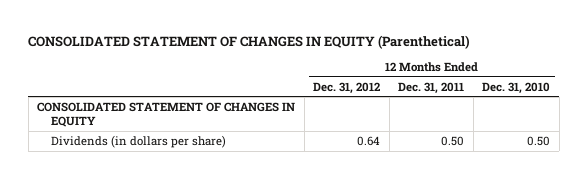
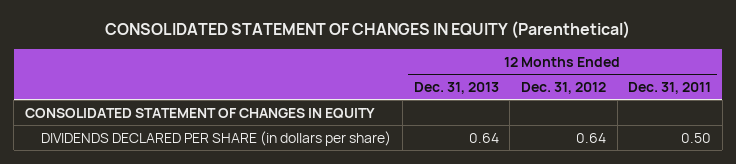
[482,81,551,94] Dec. 31, 2010 -> none
none -> [413,81,499,94] Dec. 31, 2013
[51,134,227,148] Dividends (in dollars per share) -> [41,130,392,146] DIVIDENDS DECLARED PER SHARE (in dollars per share)

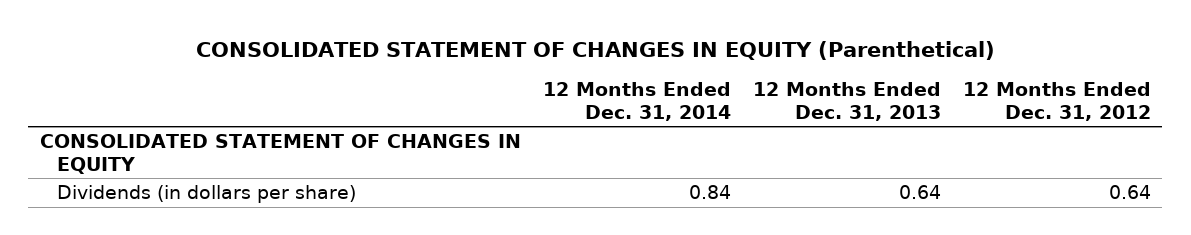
[628,81,712,94] Dec. 31, 2011 -> none
none -> [542,82,731,121] 12 Months Ended Dec. 31, 2014
[41,130,392,146] DIVIDENDS DECLARED PER SHARE (in dollars per share) -> [57,185,357,204] Dividends (in dollars per share)

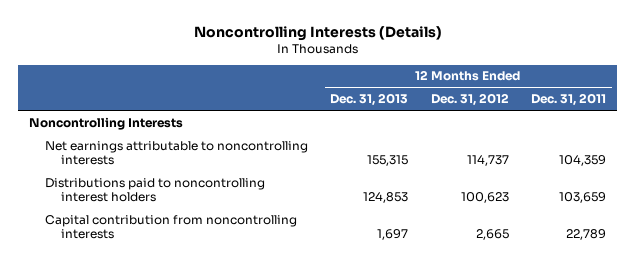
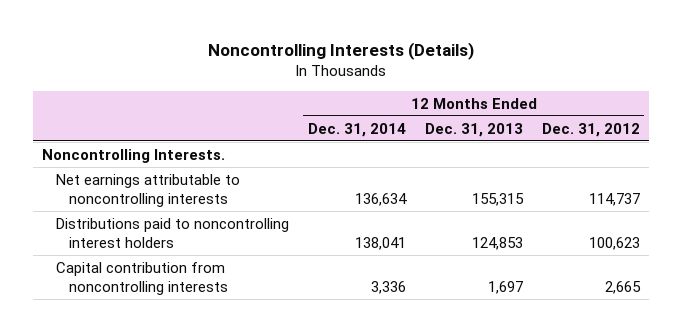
[531,93,607,107] Dec. 31, 2011 -> none
none -> [307,122,406,137] Dec. 31, 2014
[29,116,184,130] Noncontrolling Interests -> [42,148,226,163] Noncontrolling Interests.

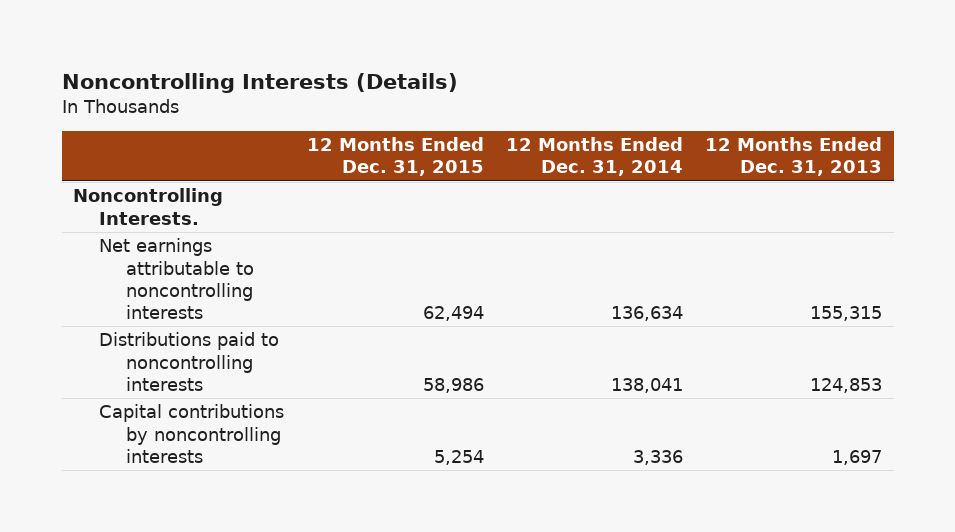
[541,122,640,137] Dec. 31, 2012 -> none
none -> [306,136,484,177] 12 Months Ended Dec. 31, 2015
[55,217,289,248] Distributions paid to noncontrolling interest holders -> [99,332,280,391] Distributions paid to noncontrolling interests
[55,261,228,295] Capital contribution from noncontrolling interests -> [99,404,285,463] Capital contributions by noncontrolling interests

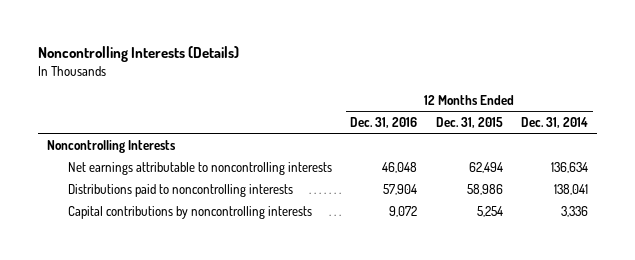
[705,136,883,177] 12 Months Ended Dec. 31, 2013 -> none
none -> [350,117,418,129] Dec. 31, 2016
[72,188,223,225] Noncontrolling Interests. -> [46,139,176,153] Noncontrolling Interests

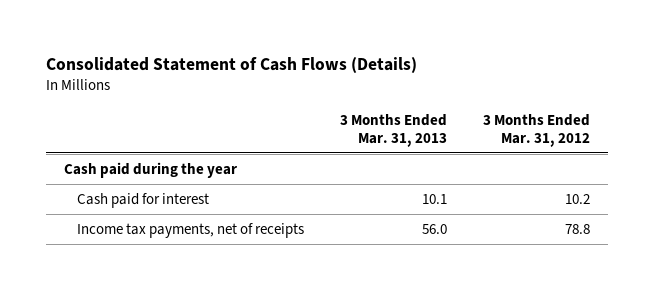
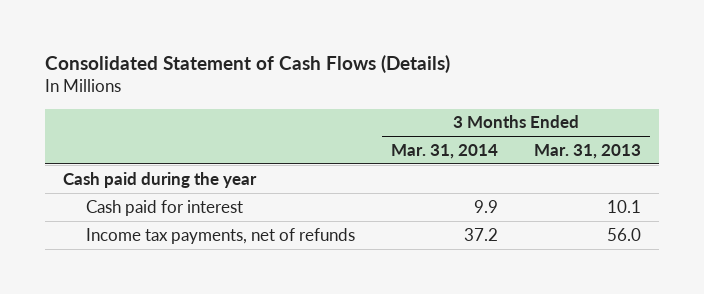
[483,113,591,148] 3 Months Ended Mar. 31, 2012 -> none
none -> [390,143,498,159] Mar. 31, 2014
[77,222,305,238] Income tax payments, net of receipts -> [85,227,355,244] Income tax payments, net of refunds

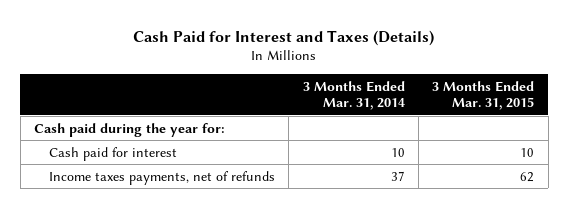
[45,55,451,74] Consolidated Statement of Cash Flows (Details) -> [133,29,435,46] Cash Paid for Interest and Taxes (Details)
[533,143,641,159] Mar. 31, 2013 -> none
none -> [432,80,535,111] 3 Months Ended Mar. 31, 2015
[63,171,258,188] Cash paid during the year -> [33,122,225,137] Cash paid during the year for:
[473,199,498,213] 9.9 -> [390,147,405,157] 10
[85,227,355,244] Income tax payments, net of refunds -> [49,170,276,185] Income taxes payments, net of refunds
[463,227,498,241] 37.2 -> [390,170,405,181] 37

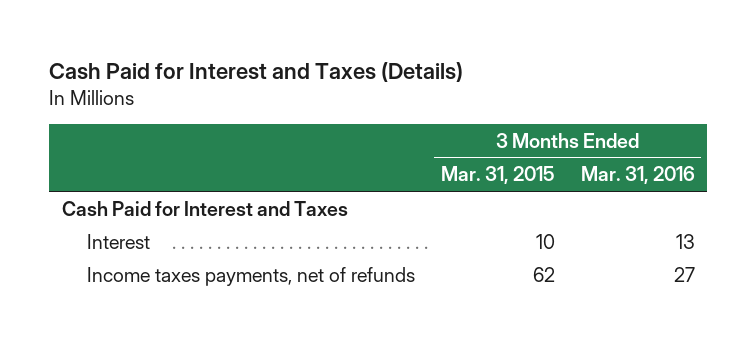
[302,80,405,111] 3 Months Ended Mar. 31, 2014 -> none
none -> [580,166,695,185] Mar. 31, 2016
[33,122,225,137] Cash paid during the year for: -> none
none -> [61,200,348,216] Cash Paid for Interest and Taxes
[49,146,178,161] Cash paid for interest -> [87,233,151,249] Interest

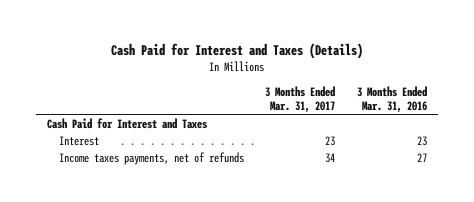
[440,166,555,185] Mar. 31, 2015 -> none
none -> [265,85,336,113] 3 Months Ended Mar. 31, 2017
[675,233,695,249] 13 -> [416,135,427,146] 23

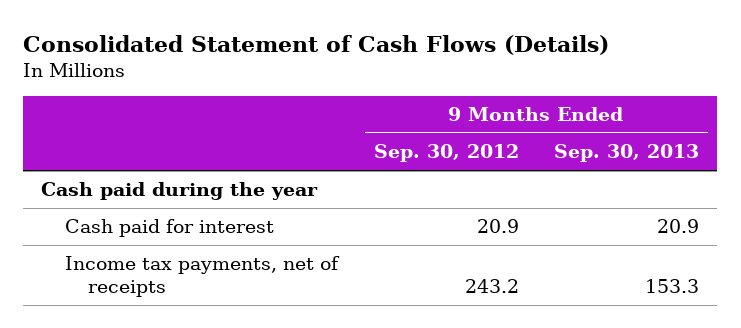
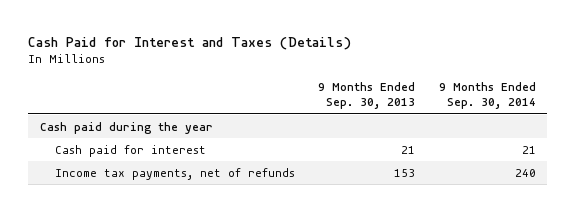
[23,35,610,56] Consolidated Statement of Cash Flows (Details) -> [27,36,351,50] Cash Paid for Interest and Taxes (Details)
[373,144,519,163] Sep. 30, 2012 -> none
none -> [438,81,536,110] 9 Months Ended Sep. 30, 2014
[657,219,700,234] 20.9 -> [401,145,416,154] 21
[64,256,340,298] Income tax payments, net of receipts -> [54,167,295,180] Income tax payments, net of refunds
[645,279,700,294] 153.3 -> [394,168,416,177] 153

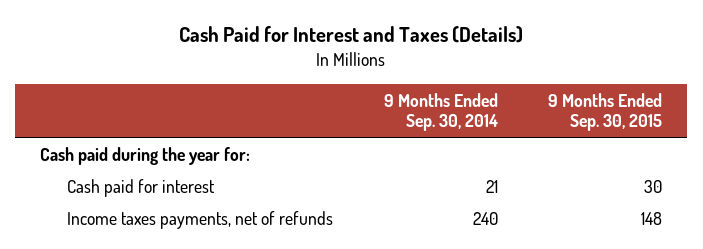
[318,81,416,110] 9 Months Ended Sep. 30, 2013 -> none
none -> [548,92,663,132] 9 Months Ended Sep. 30, 2015
[39,121,213,134] Cash paid during the year -> [40,146,251,165] Cash paid during the year for:
[54,167,295,180] Income tax payments, net of refunds -> [67,210,334,229] Income taxes payments, net of refunds

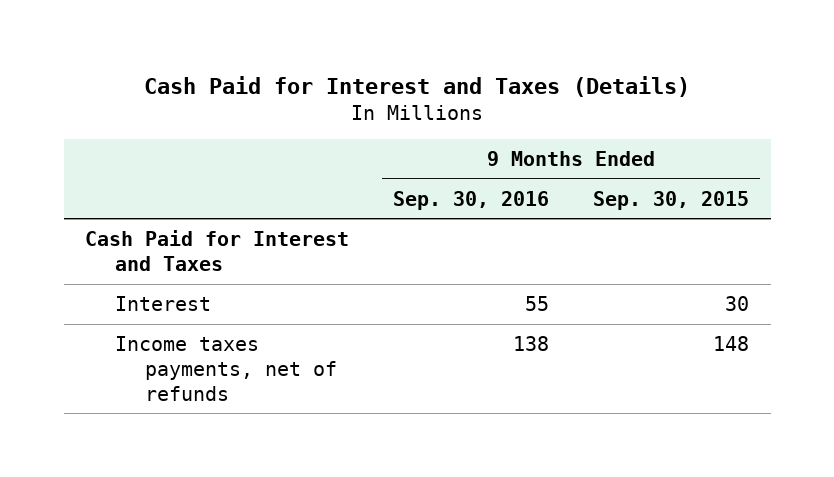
[383,92,498,132] 9 Months Ended Sep. 30, 2014 -> none
none -> [393,190,550,210] Sep. 30, 2016
[40,146,251,165] Cash paid during the year for: -> none
none -> [85,229,350,271] Cash Paid for Interest and Taxes
[67,178,216,197] Cash paid for interest -> [115,295,212,311] Interest

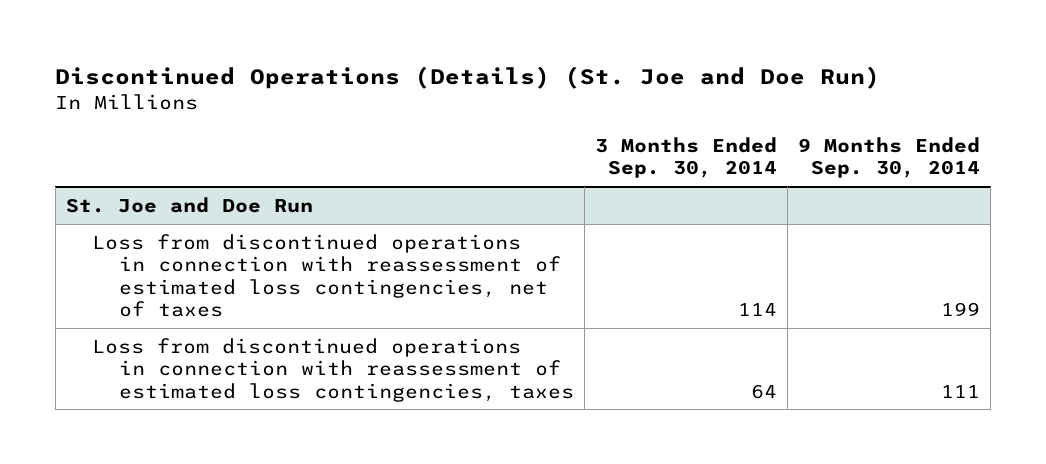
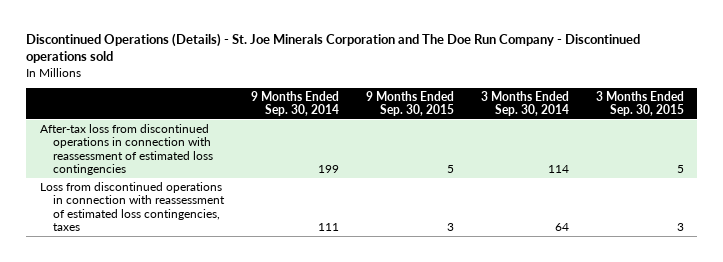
[55,65,881,89] Discontinued Operations (Details) (St. Joe and Doe Run) -> [26,32,641,64] Discontinued Operations (Details) - St. Joe Minerals Corporation and The Doe Run Company - Discontinued operations sold
none -> [366,90,455,117] 9 Months Ended Sep. 30, 2015
none -> [595,90,684,117] 3 Months Ended Sep. 30, 2015
[65,196,313,213] St. Joe and Doe Run -> none
[92,233,562,317] Loss from discontinued operations in connection with reassessment of estimated loss contingencies, net of taxes -> [39,123,214,176] After-tax loss from discontinued operations in connection with reassessment of estimated loss contingencies

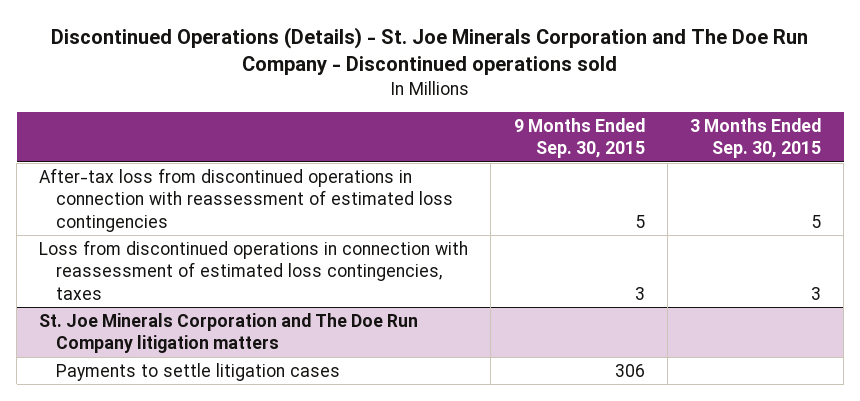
[251,90,340,117] 9 Months Ended Sep. 30, 2014 -> none
[480,90,569,117] 3 Months Ended Sep. 30, 2014 -> none
none -> [39,312,419,354] St. Joe Minerals Corporation and The Doe Run Company litigation matters
none -> [56,362,341,381] Payments to settle litigation cases

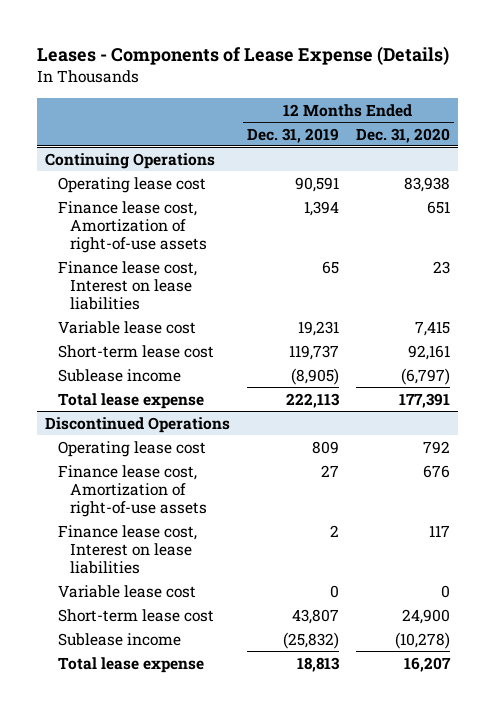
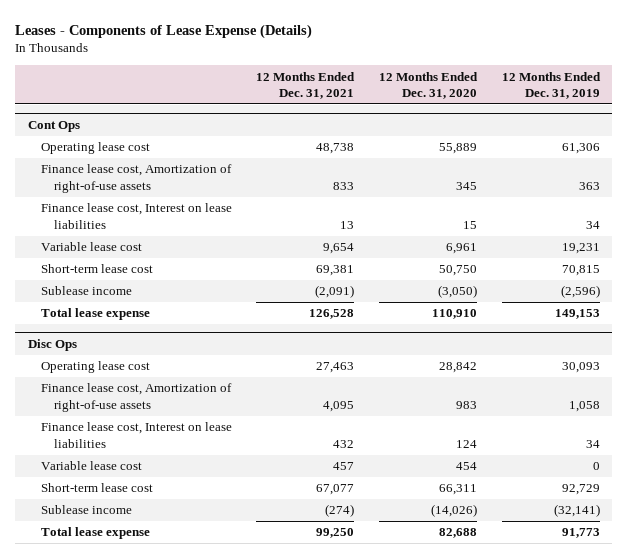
none -> [256,71,356,99] 12 Months Ended Dec. 31, 2021
[45,152,216,169] Continuing Operations -> [27,120,80,132] Cont Ops
[294,176,339,192] 90,591 -> [561,143,600,155] 61,306
[403,176,450,192] 83,938 -> [439,143,478,155] 55,889
[303,200,339,216] 1,394 -> [578,181,600,190] 363
[426,200,450,214] 651 -> [456,181,478,190] 345
[321,260,339,274] 65 -> [585,220,600,229] 34
[432,260,450,274] 23 -> [463,220,478,229] 15
[414,320,450,336] 7,415 -> [446,243,478,255] 6,961
[288,344,339,360] 119,737 -> [561,265,600,277] 70,815
[407,344,450,360] 92,161 -> [439,265,478,277] 50,750
[290,367,339,385] (8,905) -> [560,285,600,299] (2,596)
[400,367,450,385] (6,797) -> [438,285,478,299] (3,050)
[285,392,340,408] 222,113 -> [554,309,600,320] 149,153
[398,392,450,408] 177,391 -> [432,309,478,320] 110,910
[45,416,231,433] Discontinued Operations -> [27,338,77,351] Disc Ops
[311,440,339,454] 809 -> [561,362,600,374] 30,093
[422,440,450,454] 792 -> [439,362,478,374] 28,842
[320,464,339,477] 27 -> [568,400,600,412] 1,058
[422,464,450,478] 676 -> [456,400,478,409] 983
[329,524,339,537] 2 -> [585,439,600,448] 34
[428,524,450,537] 117 -> [456,439,478,448] 124
[440,584,450,598] 0 -> [456,462,478,471] 454
[291,608,339,624] 43,807 -> [561,484,600,496] 92,729
[401,608,450,624] 24,900 -> [439,484,478,496] 66,311
[282,631,339,649] (25,832) -> [553,504,600,518] (32,141)
[394,631,450,649] (10,278) -> [431,504,478,518] (14,026)
[296,656,340,672] 18,813 -> [561,528,600,539] 91,773
[403,656,451,672] 16,207 -> [439,528,478,539] 82,688

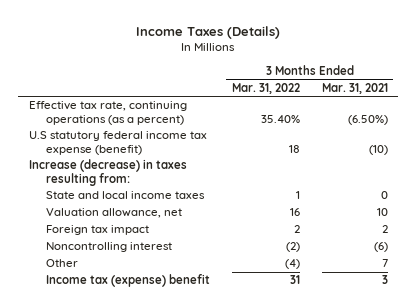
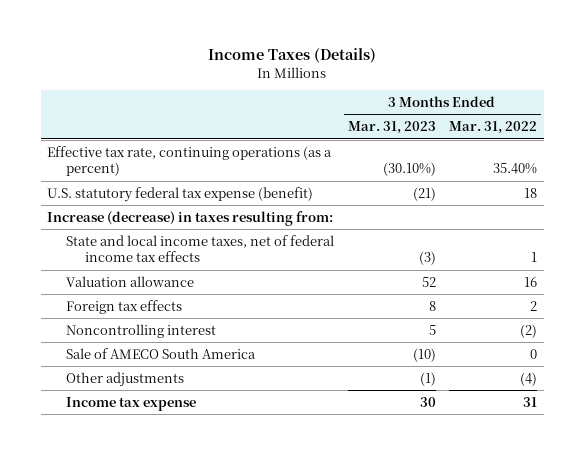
[321,82,388,94] Mar. 31, 2021 -> none
none -> [347,121,436,135] Mar. 31, 2023
[29,131,208,155] U.S statutory federal income tax expense (benefit) -> [47,186,314,202] U.S. statutory federal tax expense (benefit)
[46,191,206,200] State and local income taxes -> [66,234,335,263] State and local income taxes, net of federal income tax effects
[46,208,183,219] Valuation allowance, net -> [66,275,195,287] Valuation allowance
[46,225,150,236] Foreign tax impact -> [66,299,183,314] Foreign tax effects
none -> [66,347,257,359] Sale of AMECO South America
[46,259,79,268] Other -> [66,371,185,387] Other adjustments
[46,274,211,288] Income tax (expense) benefit -> [66,396,197,411] Income tax expense

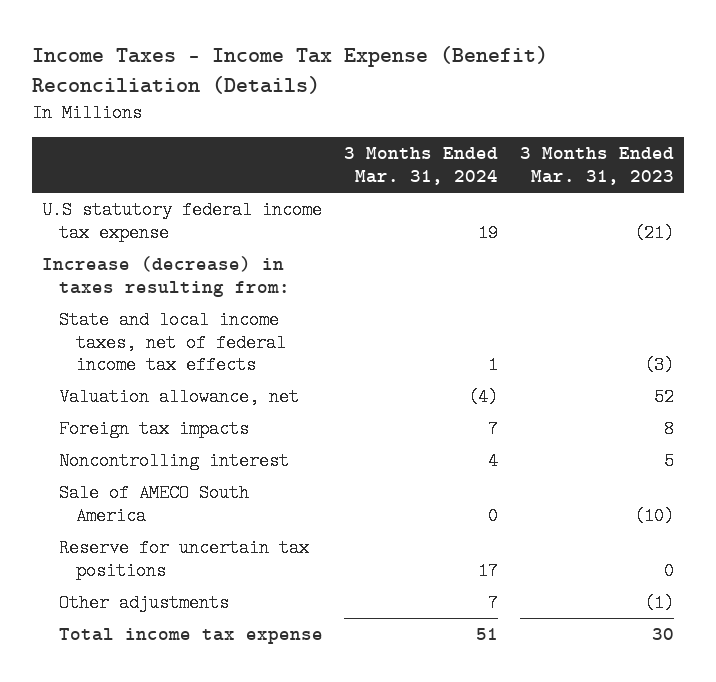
[208,48,377,64] Income Taxes (Details) -> [31,45,548,94] Income Taxes - Income Tax Expense (Benefit) Reconciliation (Details)
[449,121,538,135] Mar. 31, 2022 -> none
none -> [344,147,499,185] 3 Months Ended Mar. 31, 2024
[47,145,333,177] Effective tax rate, continuing operations (as a percent) -> none
[47,186,314,202] U.S. statutory federal tax expense (benefit) -> [42,200,323,242] U.S statutory federal income tax expense
[66,275,195,287] Valuation allowance -> [59,387,300,406] Valuation allowance, net
[66,299,183,314] Foreign tax effects -> [59,419,250,438] Foreign tax impacts
none -> [59,538,310,580] Reserve for uncertain tax positions
[66,396,197,411] Income tax expense -> [59,627,324,644] Total income tax expense

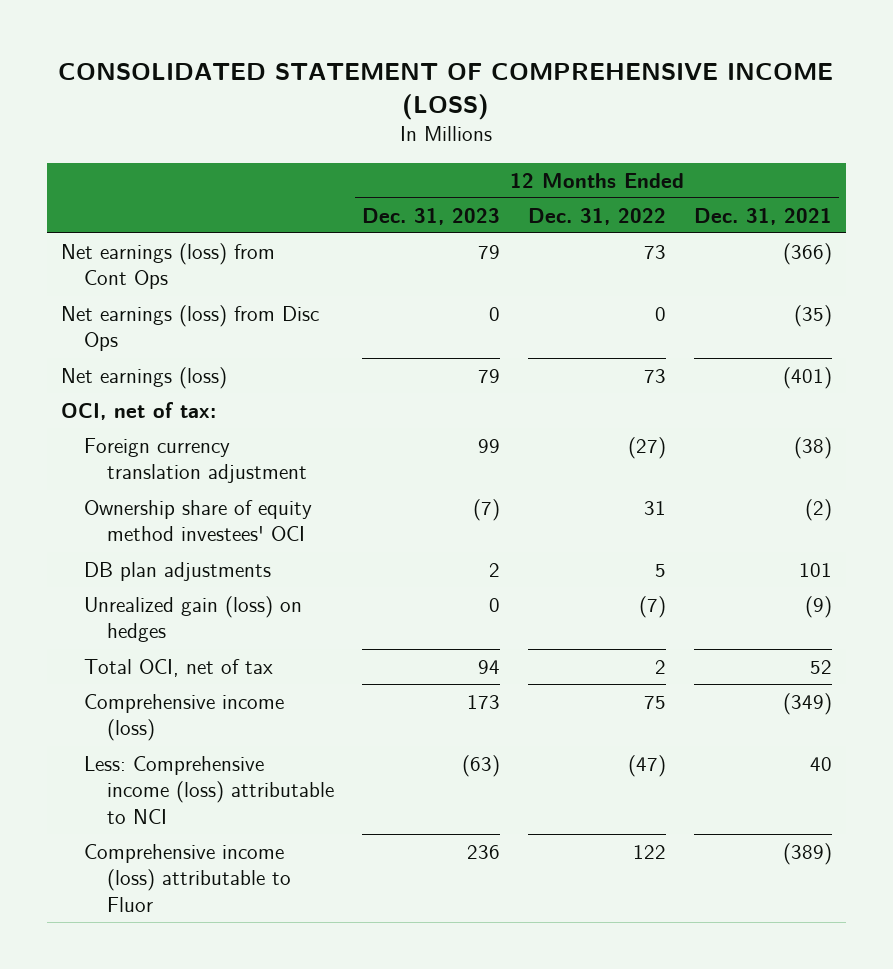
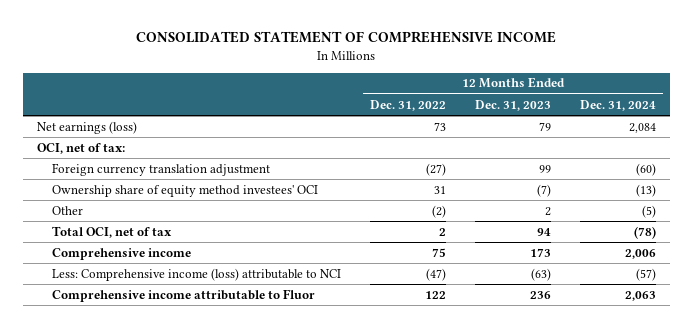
[58,62,834,120] CONSOLIDATED STATEMENT OF COMPREHENSIVE INCOME (LOSS) -> [136,31,557,44] CONSOLIDATED STATEMENT OF COMPREHENSIVE INCOME
[694,207,833,225] Dec. 31, 2021 -> none
none -> [579,99,656,111] Dec. 31, 2024
[60,243,275,290] Net earnings (loss) from Cont Ops -> none
[60,305,319,352] Net earnings (loss) from Disc Ops -> none
[83,562,271,582] DB plan adjustments -> none
[83,596,302,643] Unrealized gain (loss) on hedges -> none
none -> [51,205,83,215] Other
[83,694,284,742] Comprehensive income (loss) -> [51,247,191,260] Comprehensive income
[83,844,291,912] Comprehensive income (loss) attributable to Fluor -> [51,288,315,302] Comprehensive income attributable to Fluor

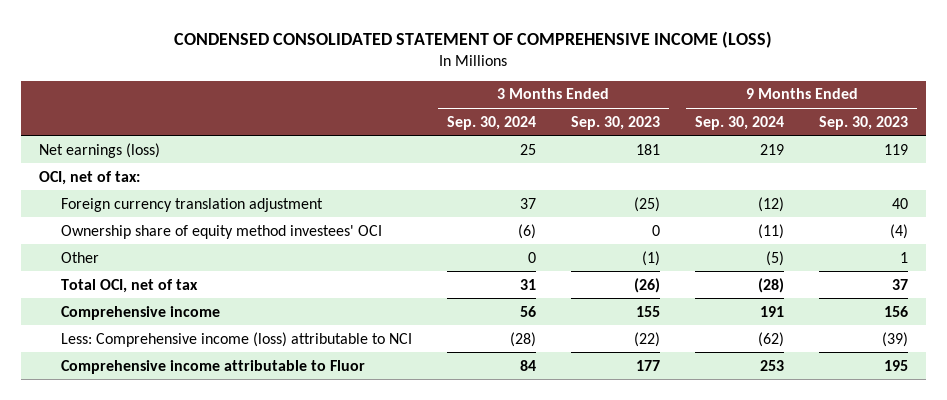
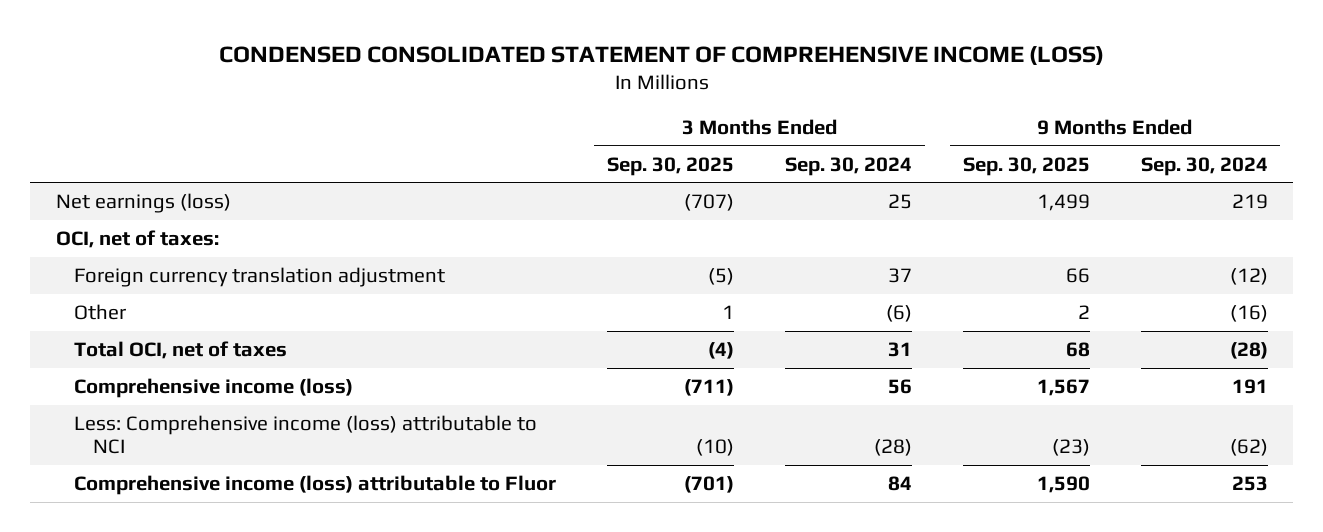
[570,115,660,130] Sep. 30, 2023 -> none
[819,115,909,130] Sep. 30, 2023 -> none
none -> [607,156,735,176] Sep. 30, 2025
none -> [962,156,1090,176] Sep. 30, 2025
[38,170,140,185] OCI, net of tax: -> [55,229,219,248] OCI, net of taxes:
[60,224,382,239] Ownership share of equity method investees' OCI -> none
[527,251,536,263] 0 -> [885,304,912,322] (6)
[766,250,785,266] (5) -> [1229,304,1268,322] (16)
[60,278,198,293] Total OCI, net of tax -> [74,340,288,359] Total OCI, net of taxes
[60,305,220,320] Comprehensive income -> [74,377,354,398] Comprehensive income (loss)
[60,359,365,374] Comprehensive income attributable to Fluor -> [74,474,557,495] Comprehensive income (loss) attributable to Fluor

